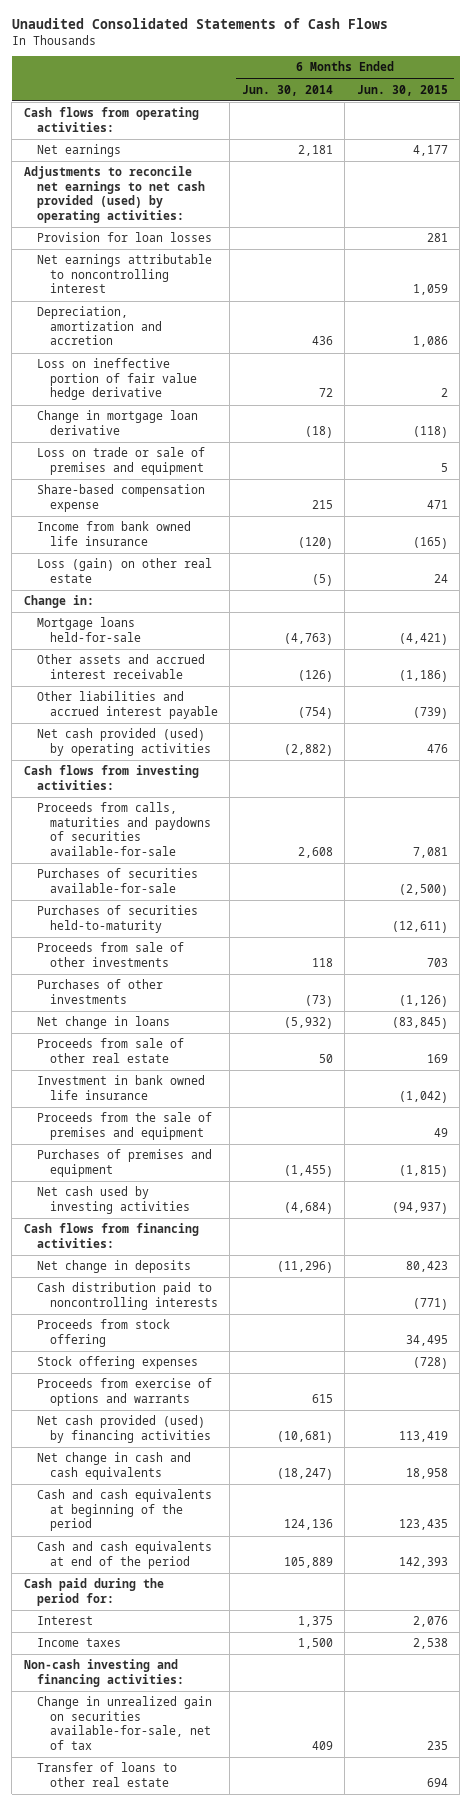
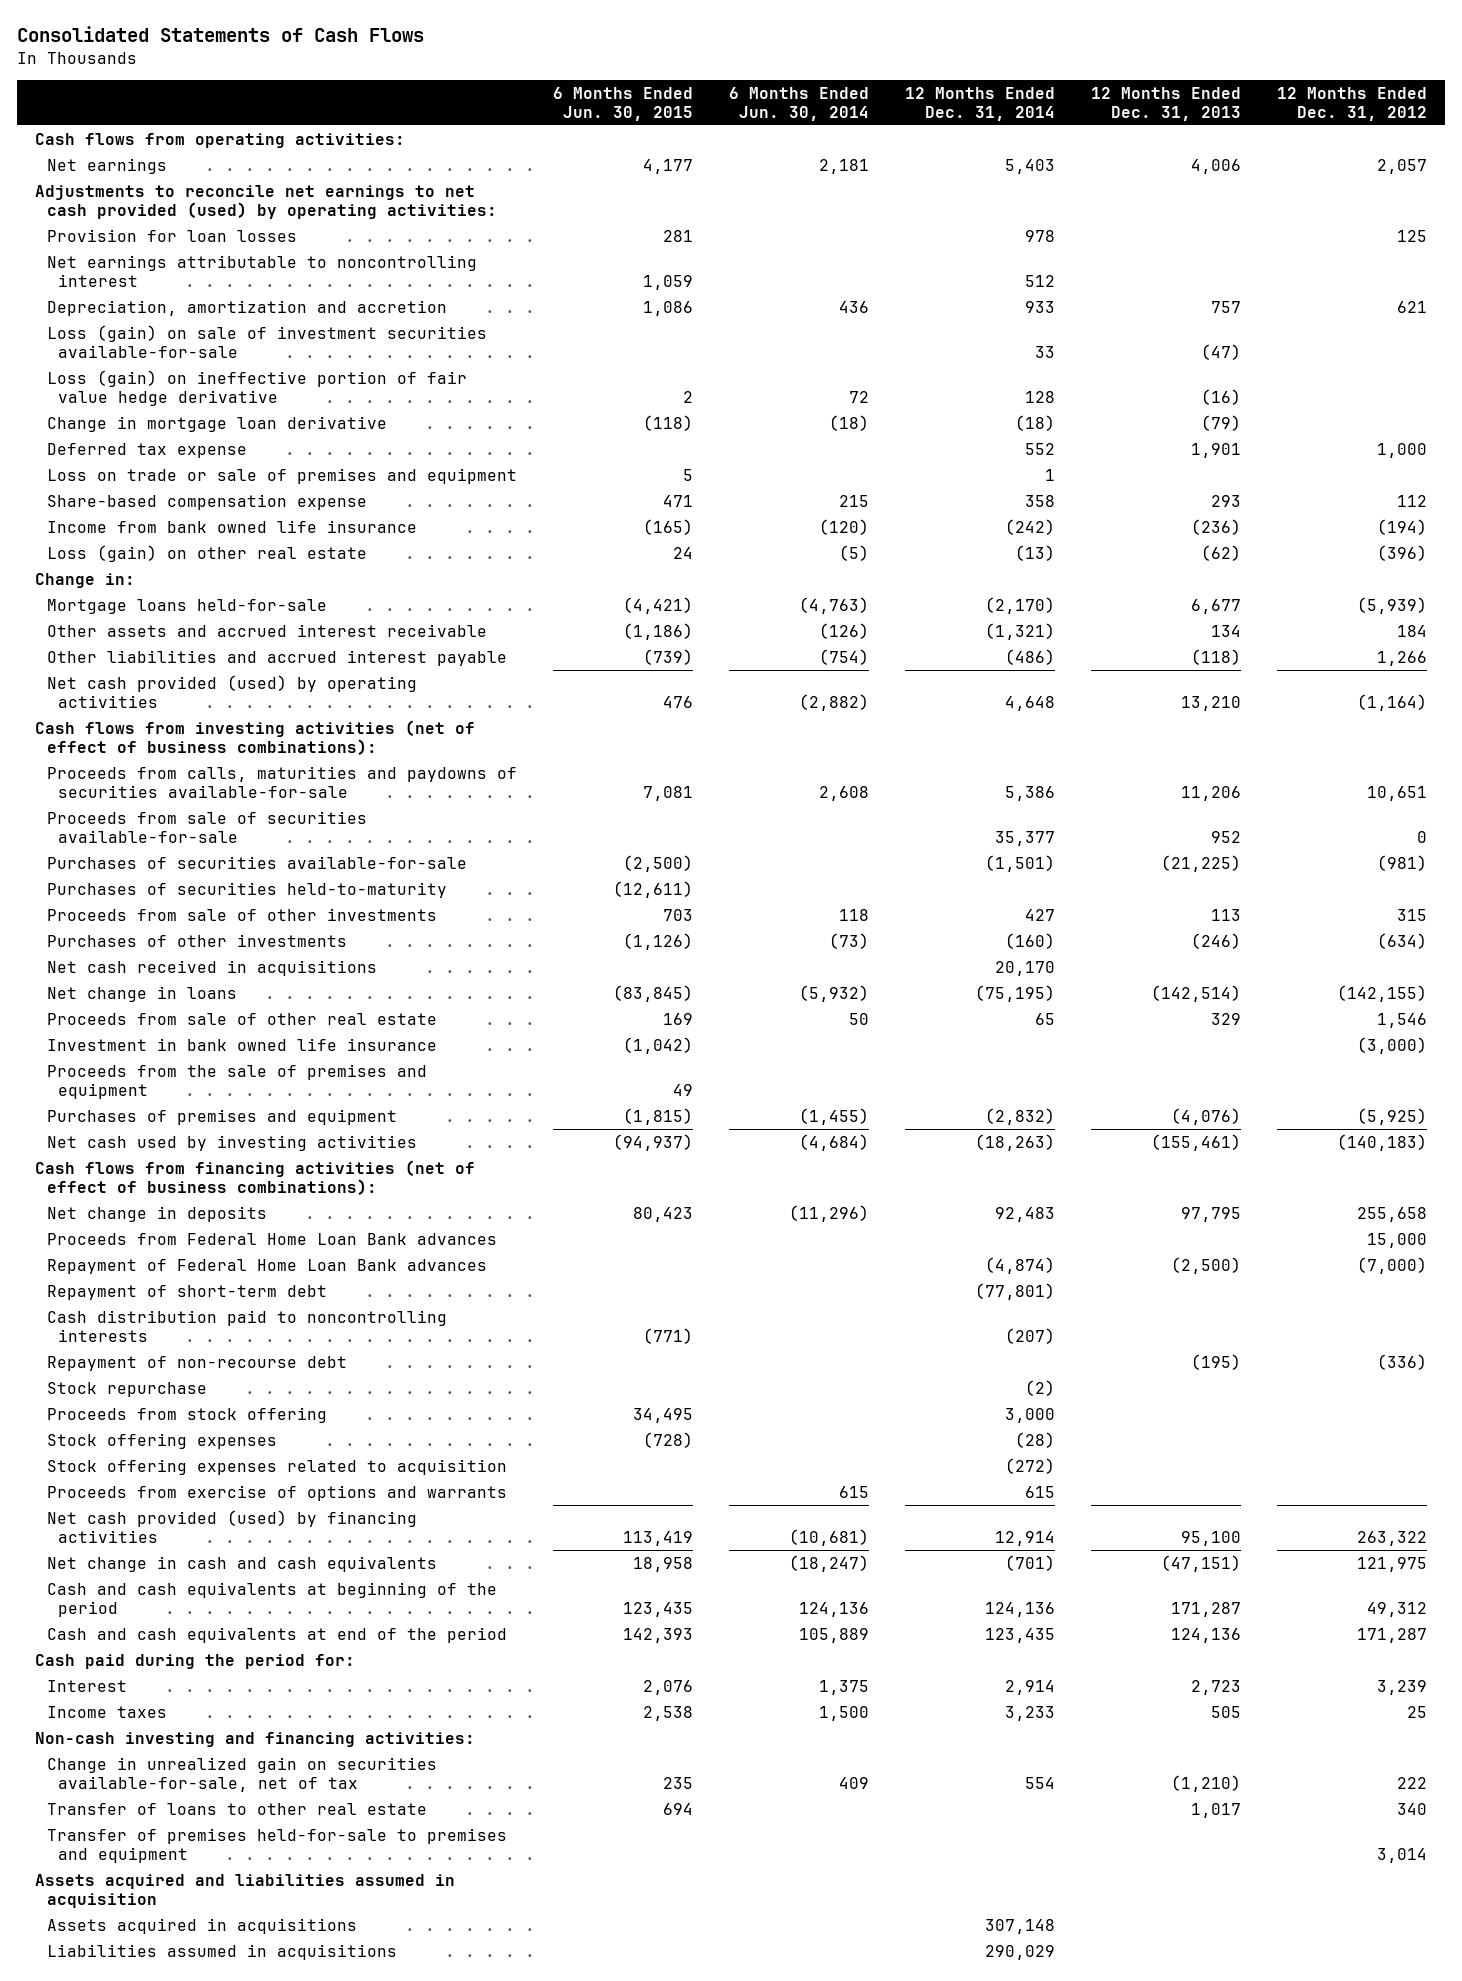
[11,18,388,30] Unaudited Consolidated Statements of Cash Flows -> [17,26,425,43] Consolidated Statements of Cash Flows
none -> [904,86,1055,121] 12 Months Ended Dec. 31, 2014
none -> [1090,86,1241,121] 12 Months Ended Dec. 31, 2013
none -> [1276,86,1427,121] 12 Months Ended Dec. 31, 2012
none -> [46,325,487,358] Loss (gain) on sale of investment securities available-for-sale
[36,358,197,401] Loss on ineffective portion of fair value hedge derivative -> [46,370,467,406] Loss (gain) on ineffective portion of fair value hedge derivative
none -> [46,443,247,459] Deferred tax expense
[23,765,199,790] Cash flows from investing activities: -> [35,720,476,755] Cash flows from investing activities (net of effect of business combinations):
none -> [46,811,367,843] Proceeds from sale of securities available-for-sale
none -> [46,960,377,977] Net cash received in acquisitions
[23,1223,199,1248] Cash flows from financing activities: -> [35,1160,476,1195] Cash flows from financing activities (net of effect of business combinations):
none -> [46,1233,497,1246] Proceeds from Federal Home Loan Bank advances
none -> [46,1259,487,1275] Repayment of Federal Home Loan Bank advances
none -> [46,1285,327,1301] Repayment of short-term debt
none -> [46,1356,347,1372] Repayment of non-recourse debt
none -> [46,1382,207,1398] Stock repurchase
none -> [46,1459,507,1476] Stock offering expenses related to acquisition
none -> [46,1828,507,1863] Transfer of premises held-for-sale to premises and equipment
none -> [35,1874,456,1908] Assets acquired and liabilities assumed in acquisition
none -> [46,1918,357,1935] Assets acquired in acquisitions
none -> [46,1944,397,1961] Liabilities assumed in acquisitions

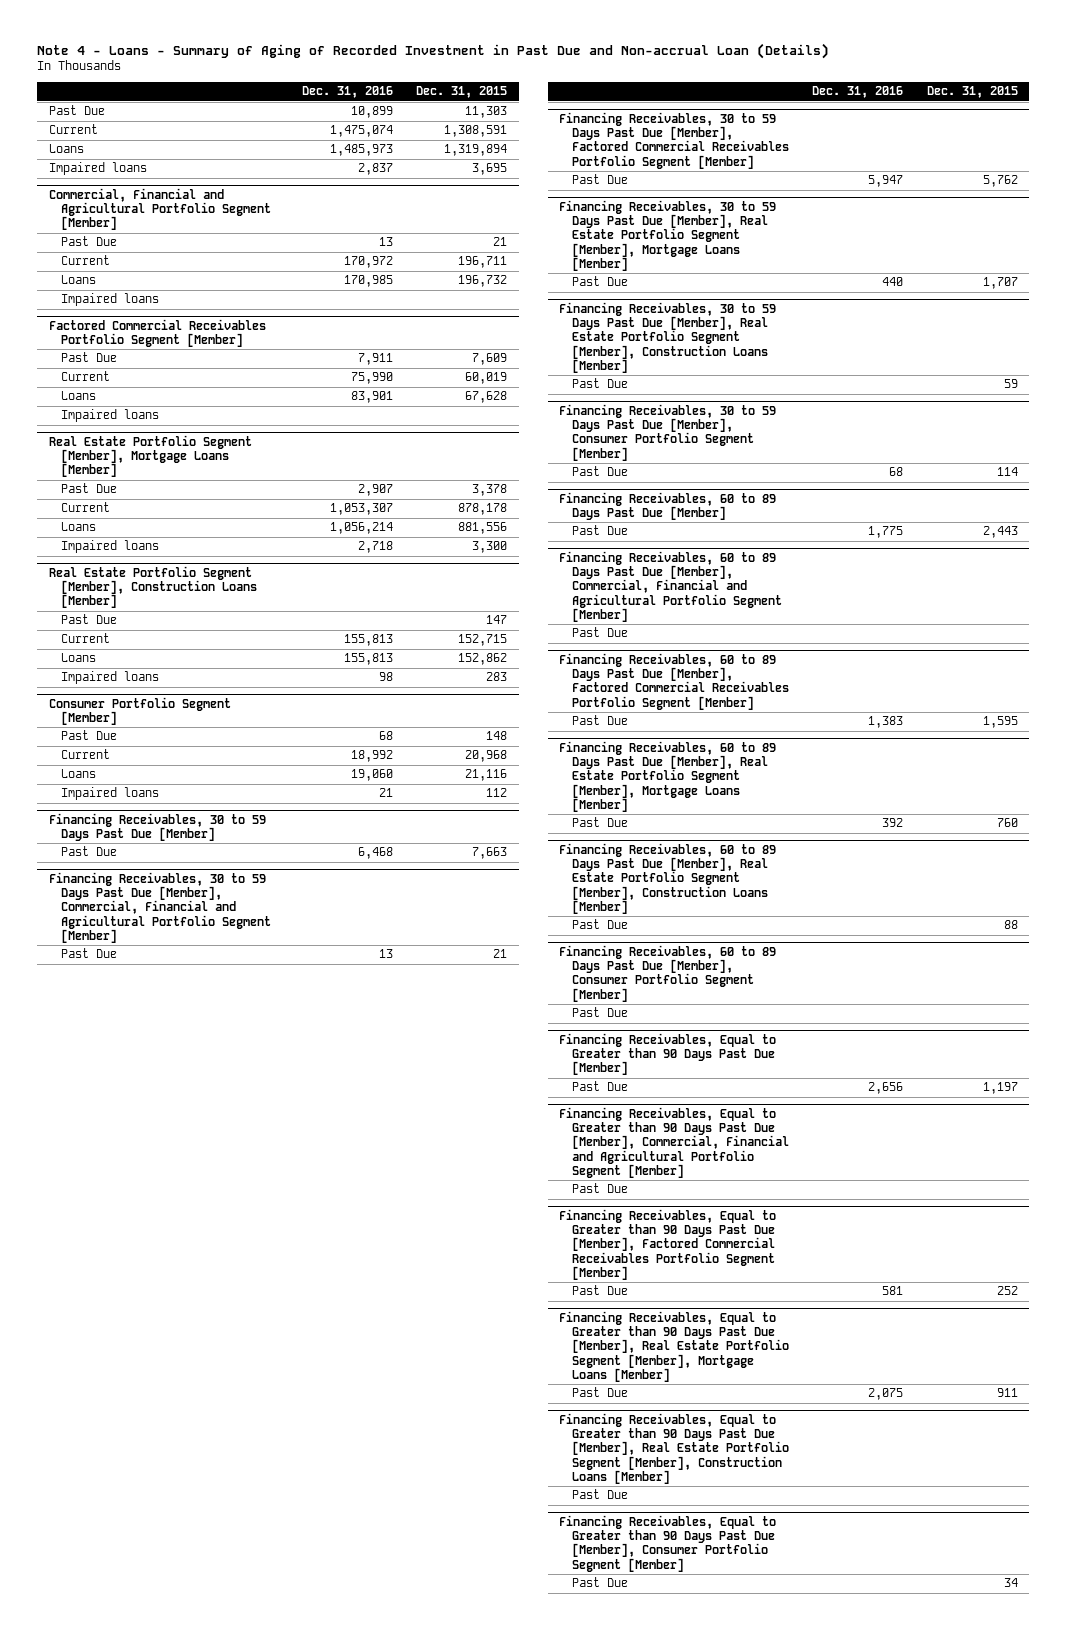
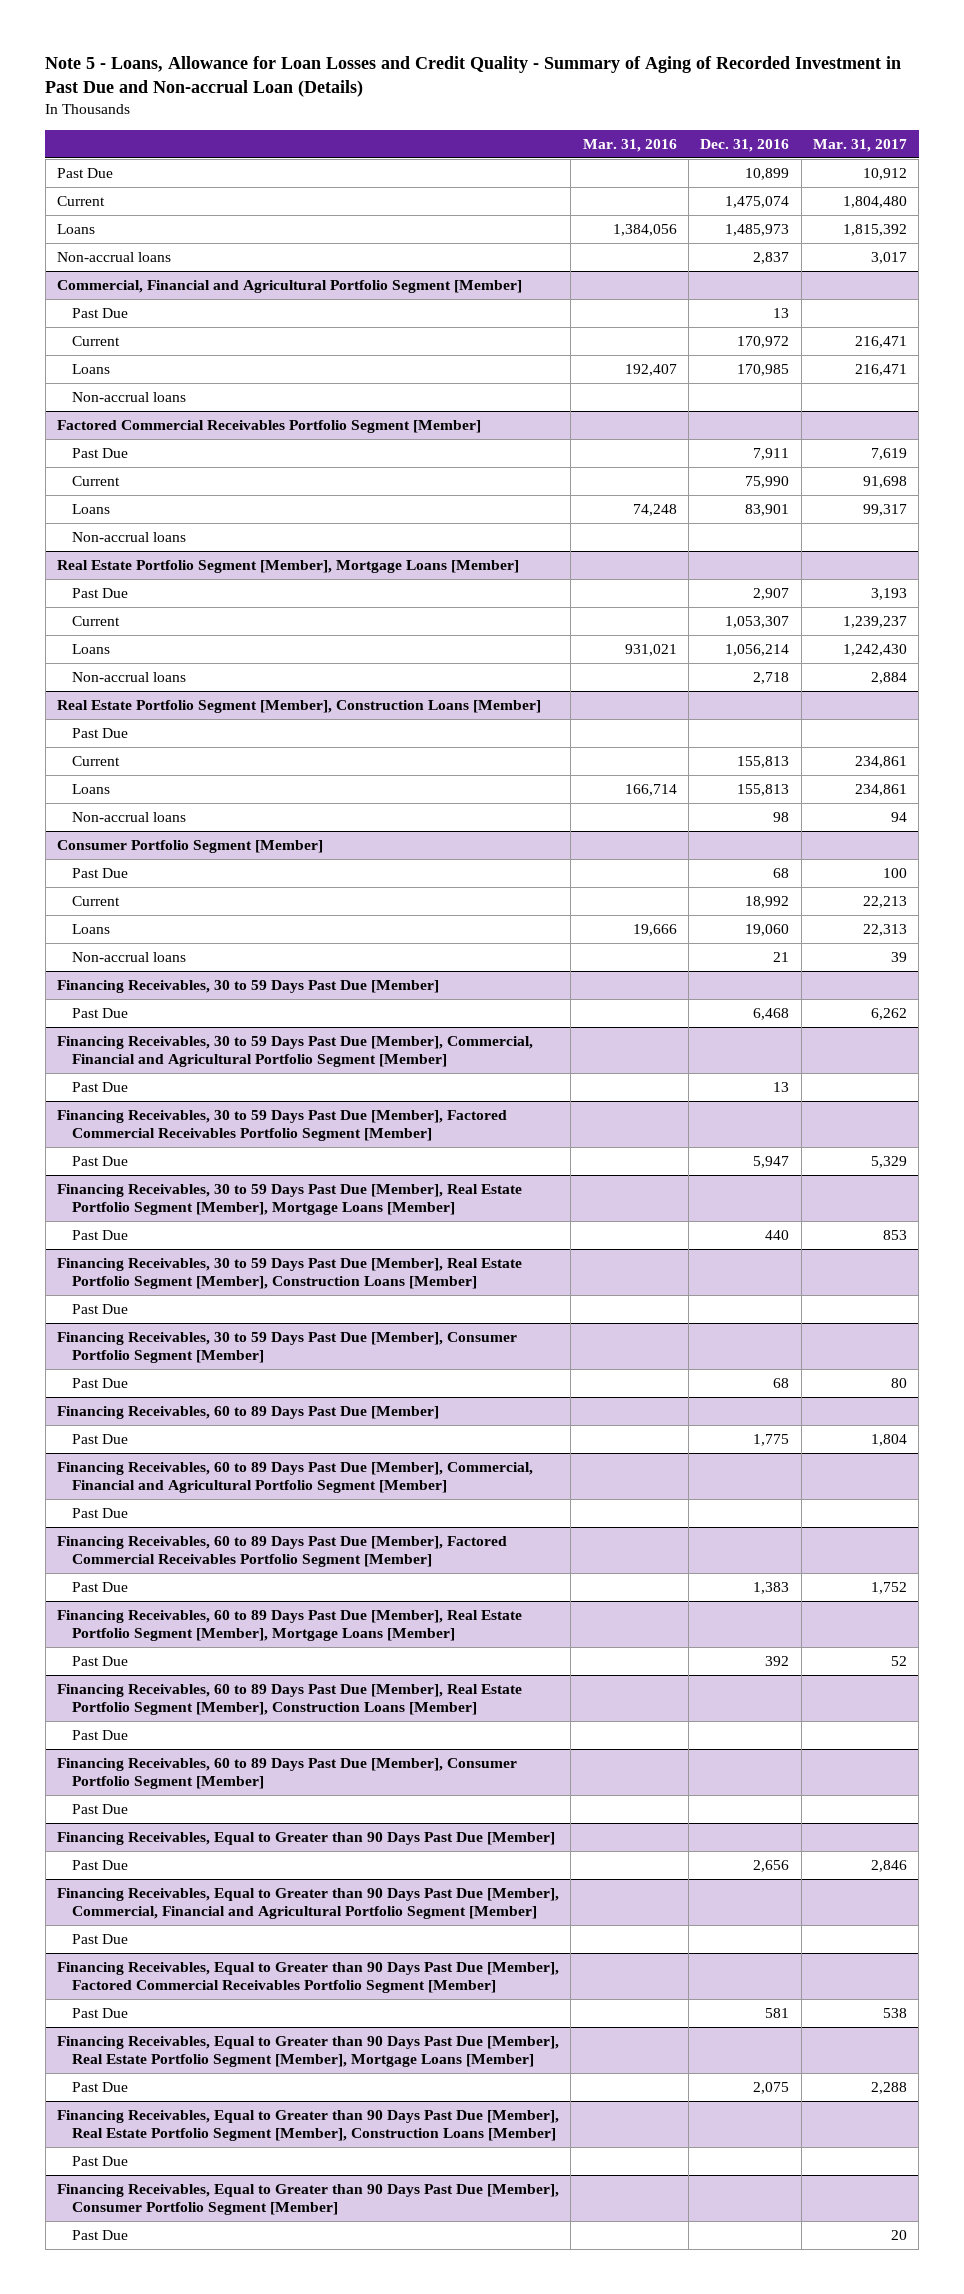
[37,42,830,59] Note 4 - Loans - Summary of Aging of Recorded Investment in Past Due and Non-accrual Loan (Details) -> [45,56,902,98] Note 5 - Loans, Allowance for Loan Losses and Credit Quality - Summary of Aging of Recorded Investment in Past Due and Non-accrual Loan (Details)
[416,86,508,99] Dec. 31, 2015 -> none
none -> [582,138,677,152] Mar. 31, 2016
none -> [813,138,908,152] Mar. 31, 2017
[48,162,147,176] Impaired loans -> [57,251,172,262] Non-accrual loans
[61,293,160,307] Impaired loans -> [71,391,186,402] Non-accrual loans
[61,409,160,423] Impaired loans -> [71,531,186,542] Non-accrual loans
[61,540,160,554] Impaired loans -> [71,671,186,682] Non-accrual loans
[61,671,160,685] Impaired loans -> [71,811,186,822] Non-accrual loans
[61,787,160,801] Impaired loans -> [71,951,186,962] Non-accrual loans

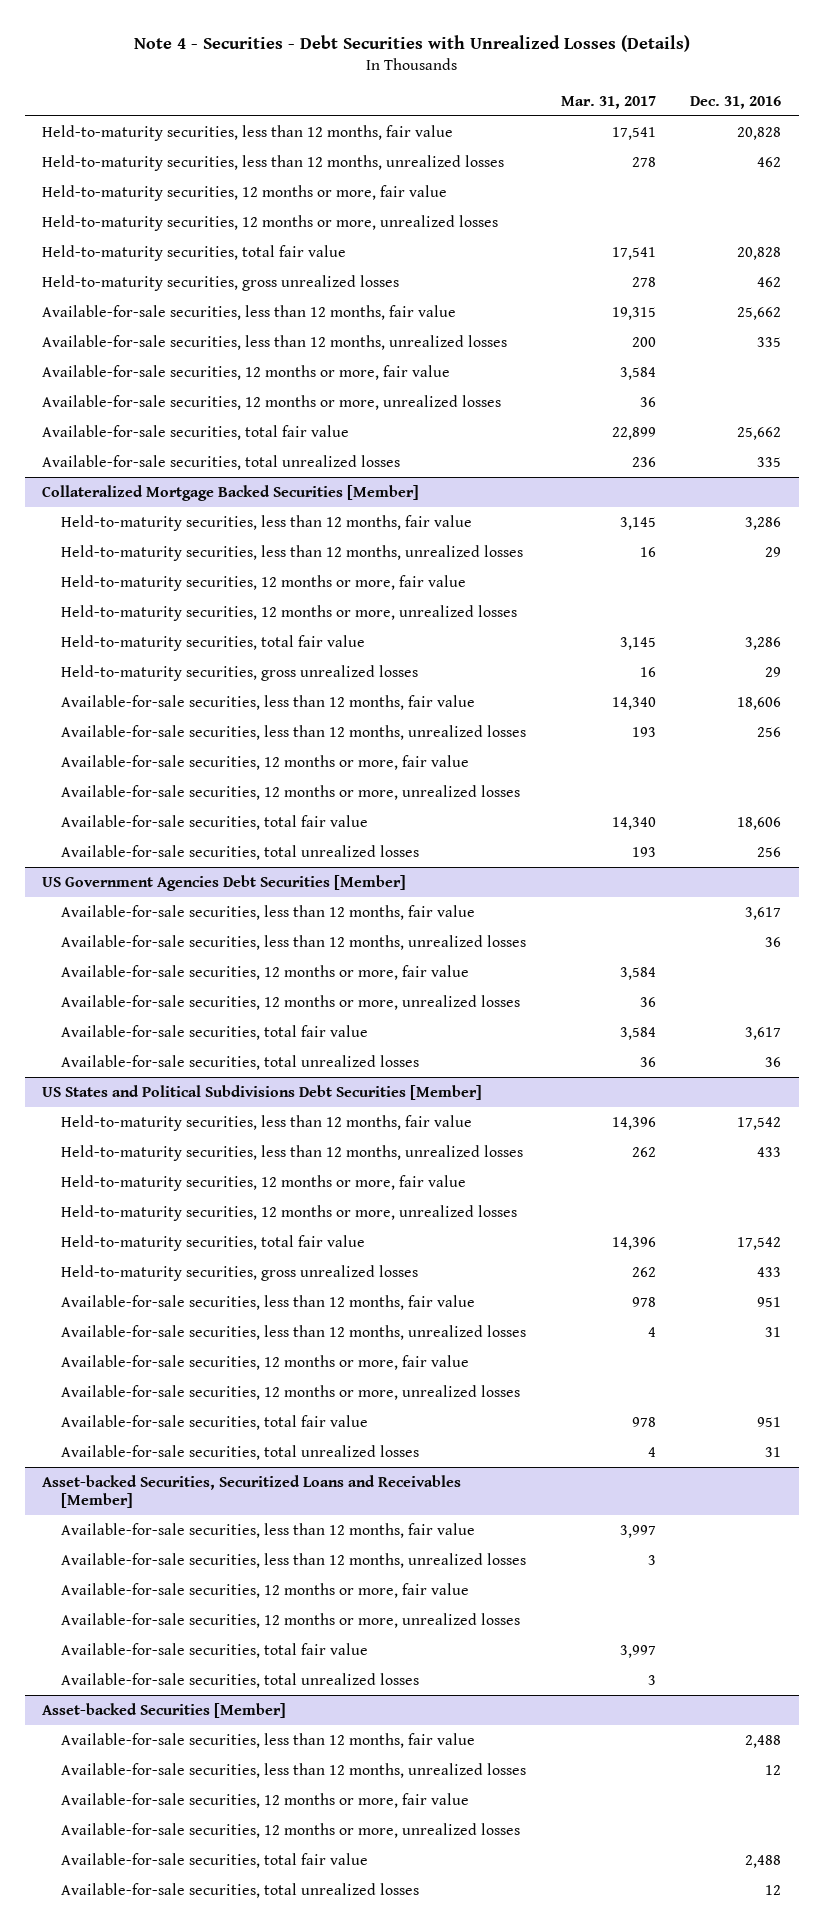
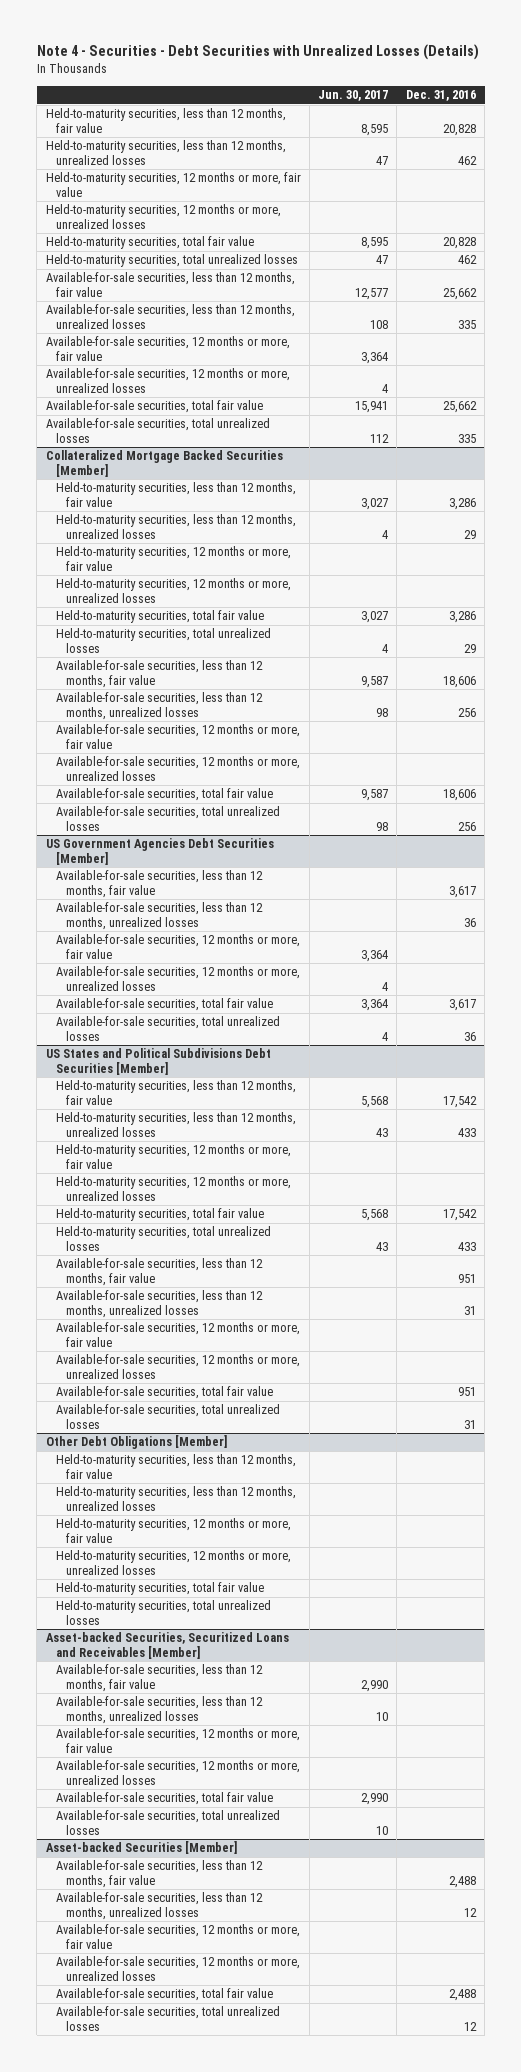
[560,95,656,109] Mar. 31, 2017 -> none
none -> [318,90,389,102] Jun. 30, 2017
[42,274,400,291] Held-to-maturity securities, gross unrealized losses -> [45,254,298,268] Held-to-maturity securities, total unrealized losses
[60,664,418,681] Held-to-maturity securities, gross unrealized losses -> [55,628,271,653] Held-to-maturity securities, total unrealized losses
[60,1264,418,1281] Held-to-maturity securities, gross unrealized losses -> [55,1226,271,1251] Held-to-maturity securities, total unrealized losses
none -> [45,1435,227,1450] Other Debt Obligations [Member]
none -> [55,1454,296,1479] Held-to-maturity securities, less than 12 months, fair value
none -> [55,1486,296,1511] Held-to-maturity securities, less than 12 months, unrealized losses
none -> [55,1518,291,1543] Held-to-maturity securities, 12 months or more, fair value
none -> [55,1550,291,1575] Held-to-maturity securities, 12 months or more, unrealized losses
none -> [55,1582,264,1596] Held-to-maturity securities, total fair value
none -> [55,1600,271,1625] Held-to-maturity securities, total unrealized losses

